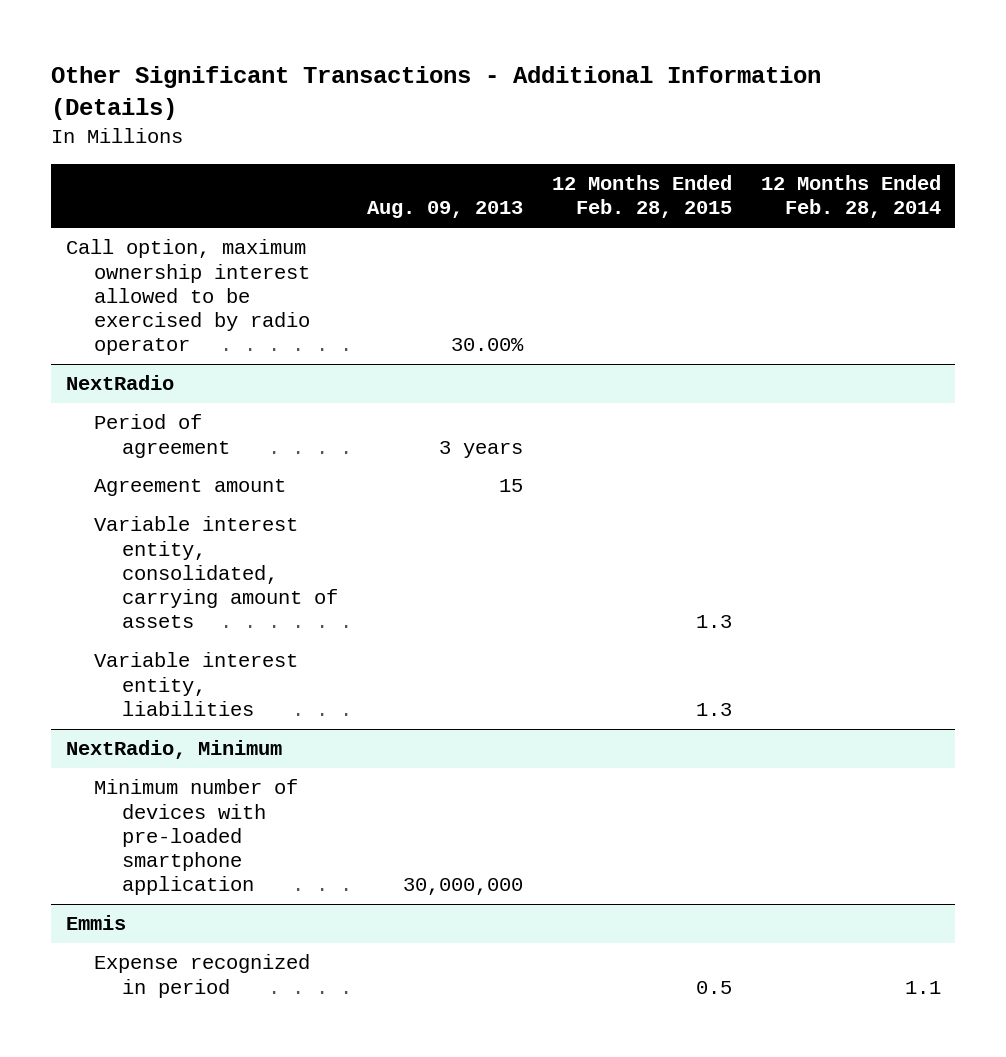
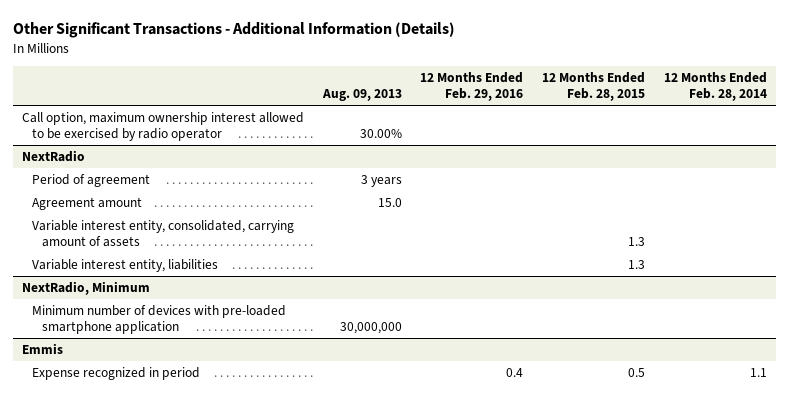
none -> [420,72,524,102] 12 Months Ended Feb. 29, 2016
[498,479,523,493] 15 -> [377,197,402,207] 15.0

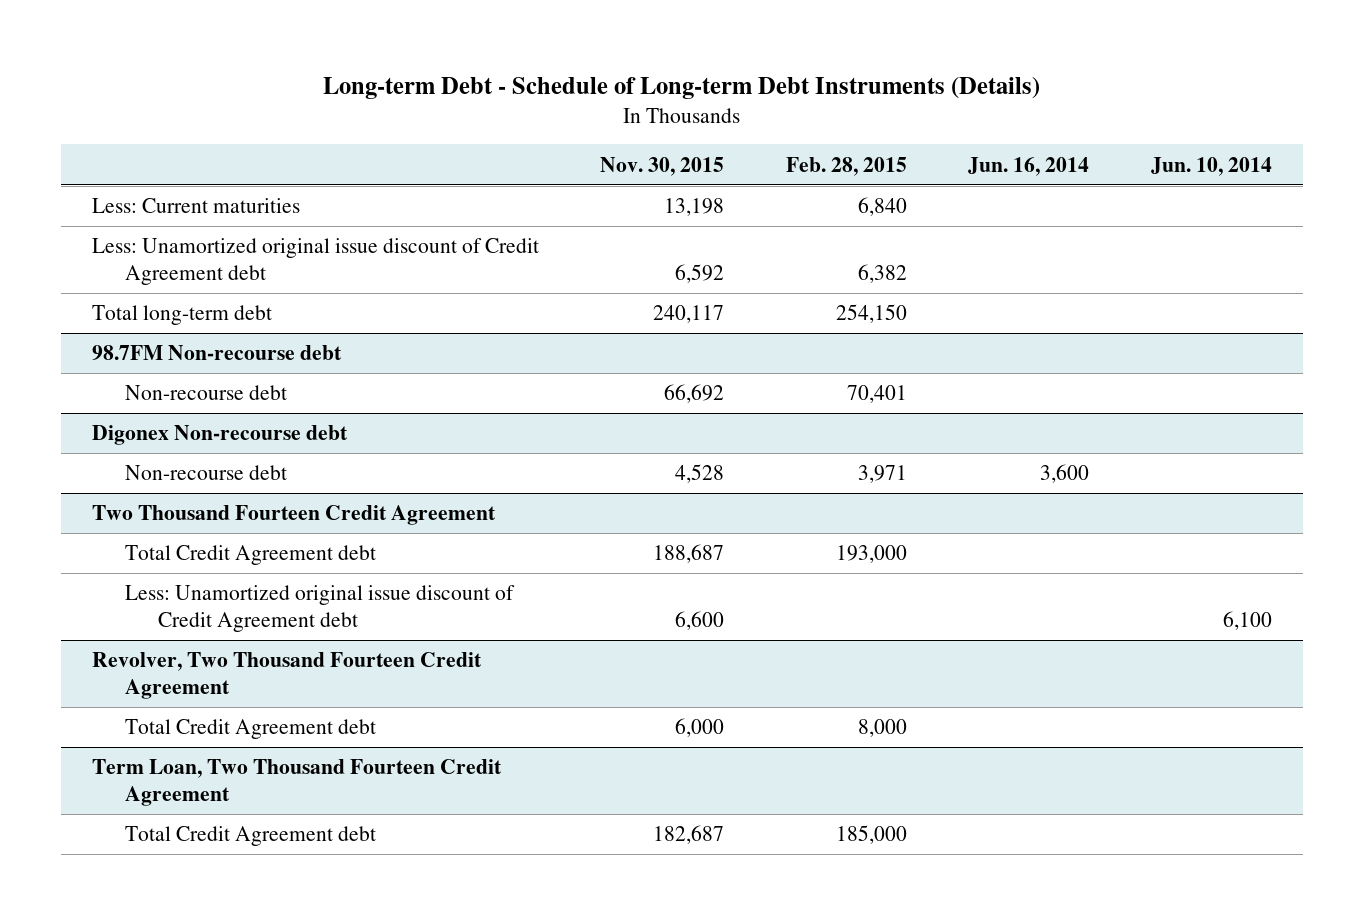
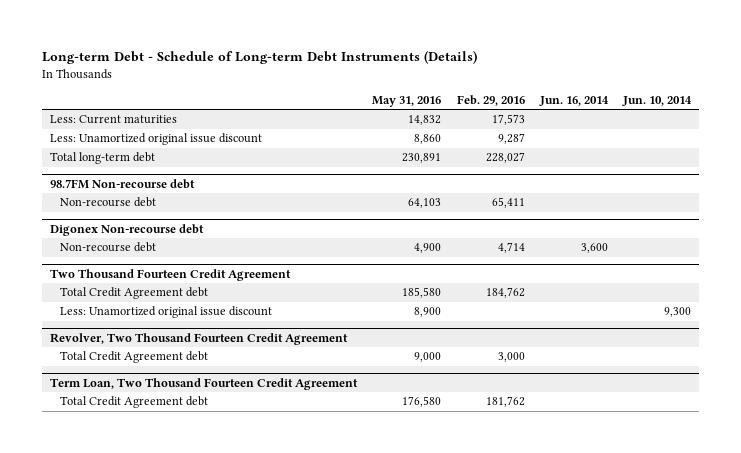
[600,156,725,176] Nov. 30, 2015 -> none
[785,156,907,176] Feb. 28, 2015 -> none
none -> [372,95,442,107] May 31, 2016
none -> [456,94,525,106] Feb. 29, 2016
[91,238,539,285] Less: Unamortized original issue discount of Credit Agreement debt -> [49,133,262,146] Less: Unamortized original issue discount
[124,585,515,632] Less: Unamortized original issue discount of Credit Agreement debt -> [59,306,272,319] Less: Unamortized original issue discount
[1222,610,1272,630] 6,100 -> [664,307,692,318] 9,300

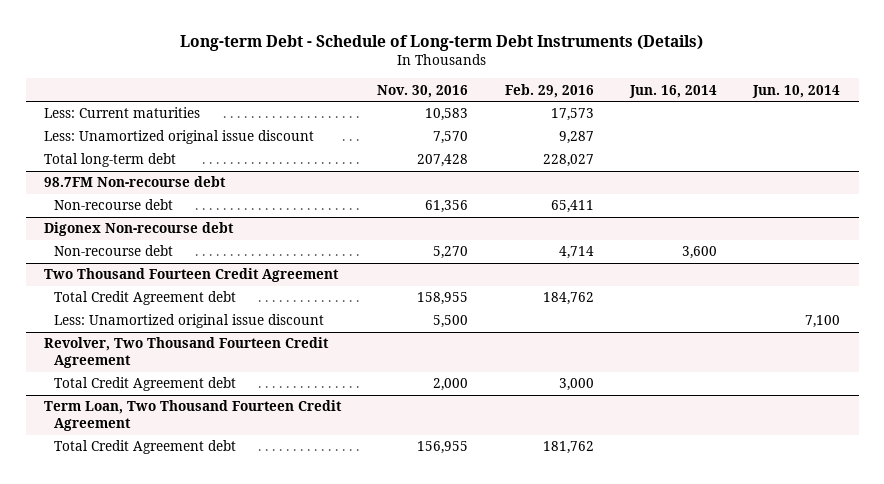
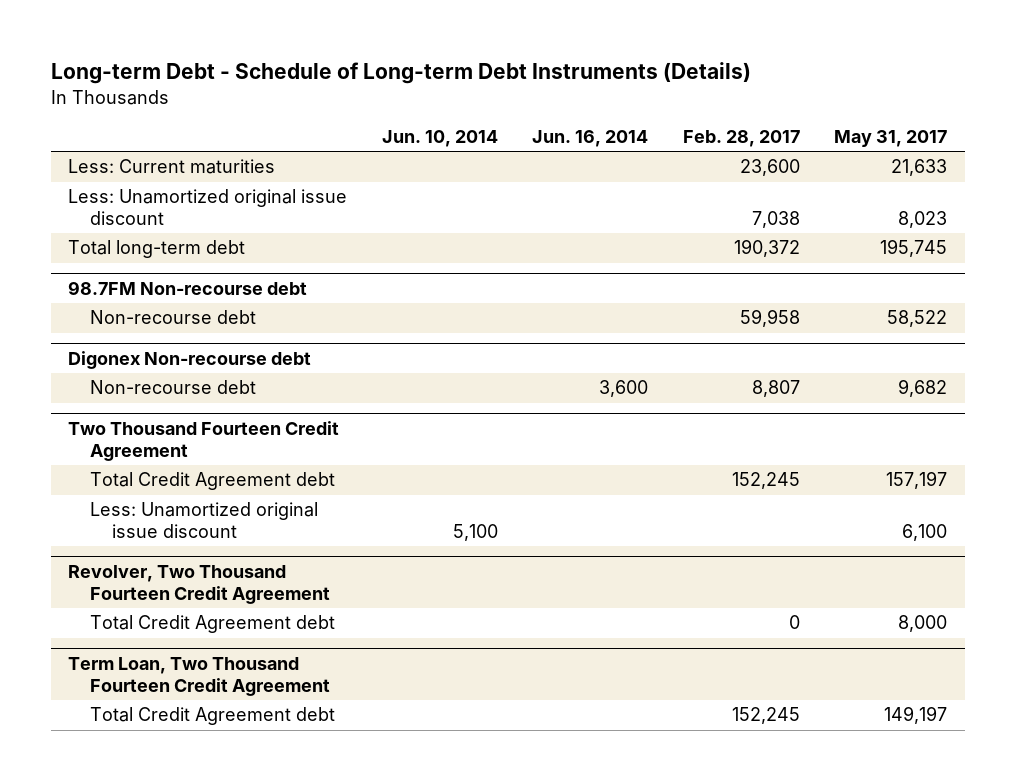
[377,84,469,98] Nov. 30, 2016 -> none
[504,83,594,98] Feb. 29, 2016 -> none
none -> [682,130,800,148] Feb. 28, 2017
none -> [834,130,948,148] May 31, 2017
[805,315,841,329] 7,100 -> [452,523,498,541] 5,100

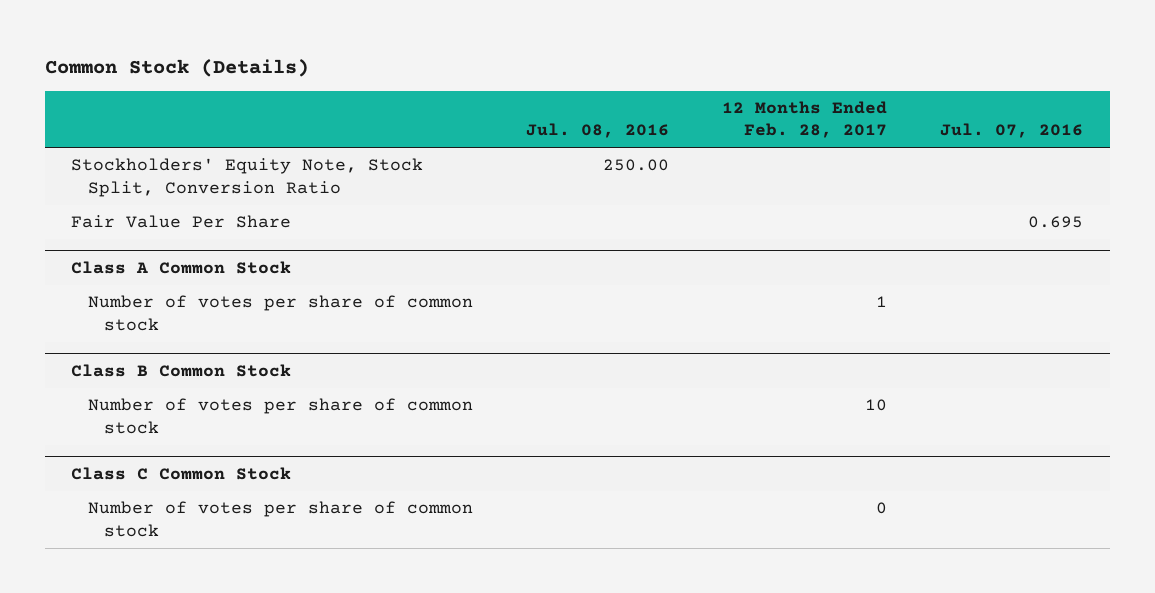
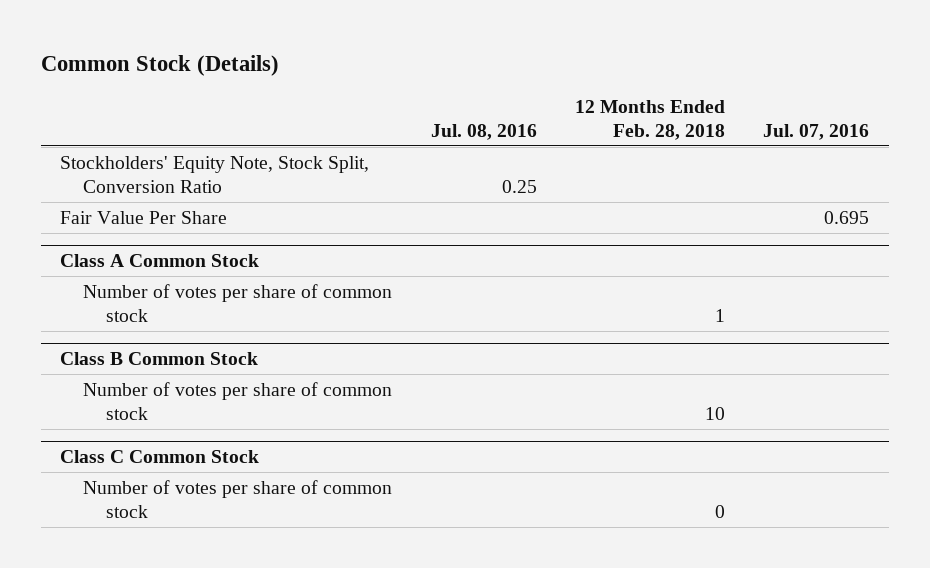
[722,101,888,139] 12 Months Ended Feb. 28, 2017 -> none
none -> [575,99,726,140] 12 Months Ended Feb. 28, 2018
[603,159,670,172] 250.00 -> [501,179,537,193] 0.25

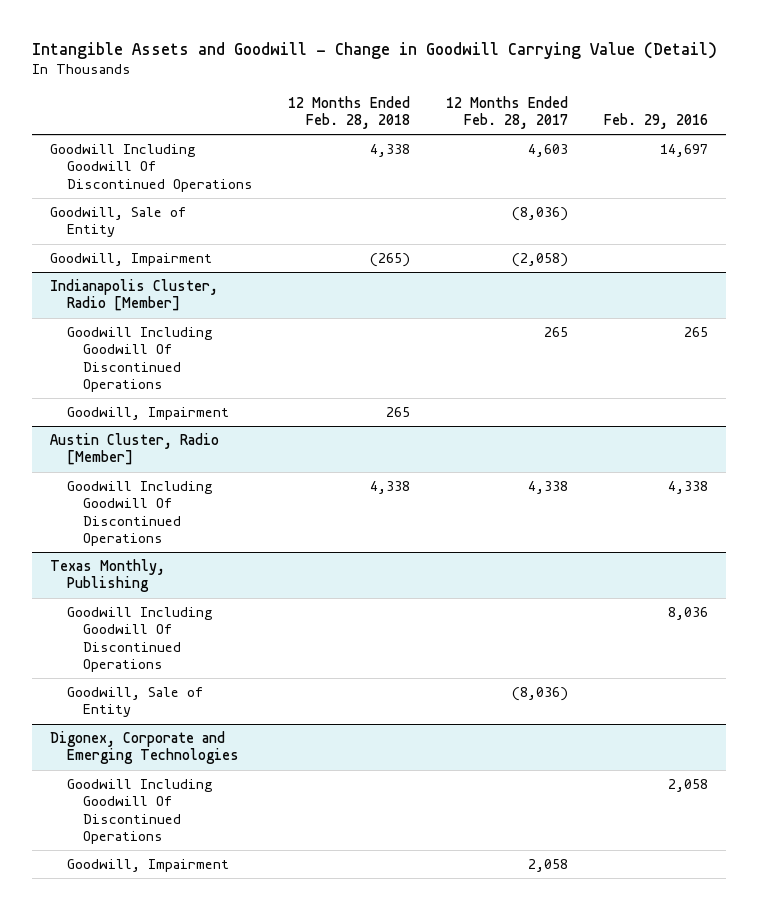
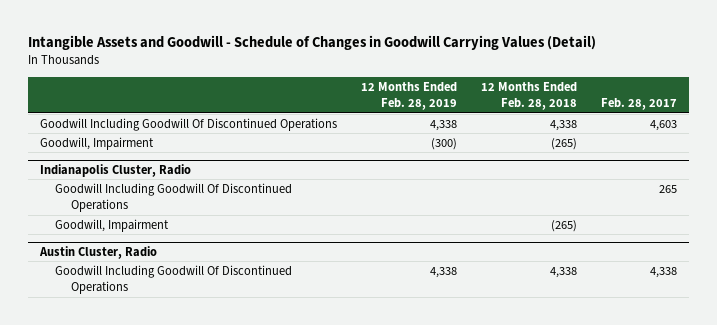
[32,41,718,59] Intangible Assets and Goodwill - Change in Goodwill Carrying Value (Detail) -> [27,35,596,51] Intangible Assets and Goodwill - Schedule of Changes in Goodwill Carrying Values (Detail)
[446,95,569,130] 12 Months Ended Feb. 28, 2017 -> none
[603,113,708,130] Feb. 29, 2016 -> none
none -> [360,81,457,111] 12 Months Ended Feb. 28, 2019
none -> [601,98,678,111] Feb. 28, 2017
[50,207,187,238] Goodwill, Sale of Entity -> none
[50,279,219,312] Indianapolis Cluster, Radio [Member] -> [39,163,191,177] Indianapolis Cluster, Radio
[386,407,411,418] 265 -> [550,219,577,232] (265)
[50,433,220,466] Austin Cluster, Radio [Member] -> [38,245,157,259] Austin Cluster, Radio
[50,559,166,593] Texas Monthly, Publishing -> none
[66,607,213,673] Goodwill Including Goodwill Of Discontinued Operations -> none
[66,687,203,718] Goodwill, Sale of Entity -> none
[50,731,239,765] Digonex, Corporate and Emerging Technologies -> none
[66,779,213,845] Goodwill Including Goodwill Of Discontinued Operations -> none
[66,859,229,873] Goodwill, Impairment -> none

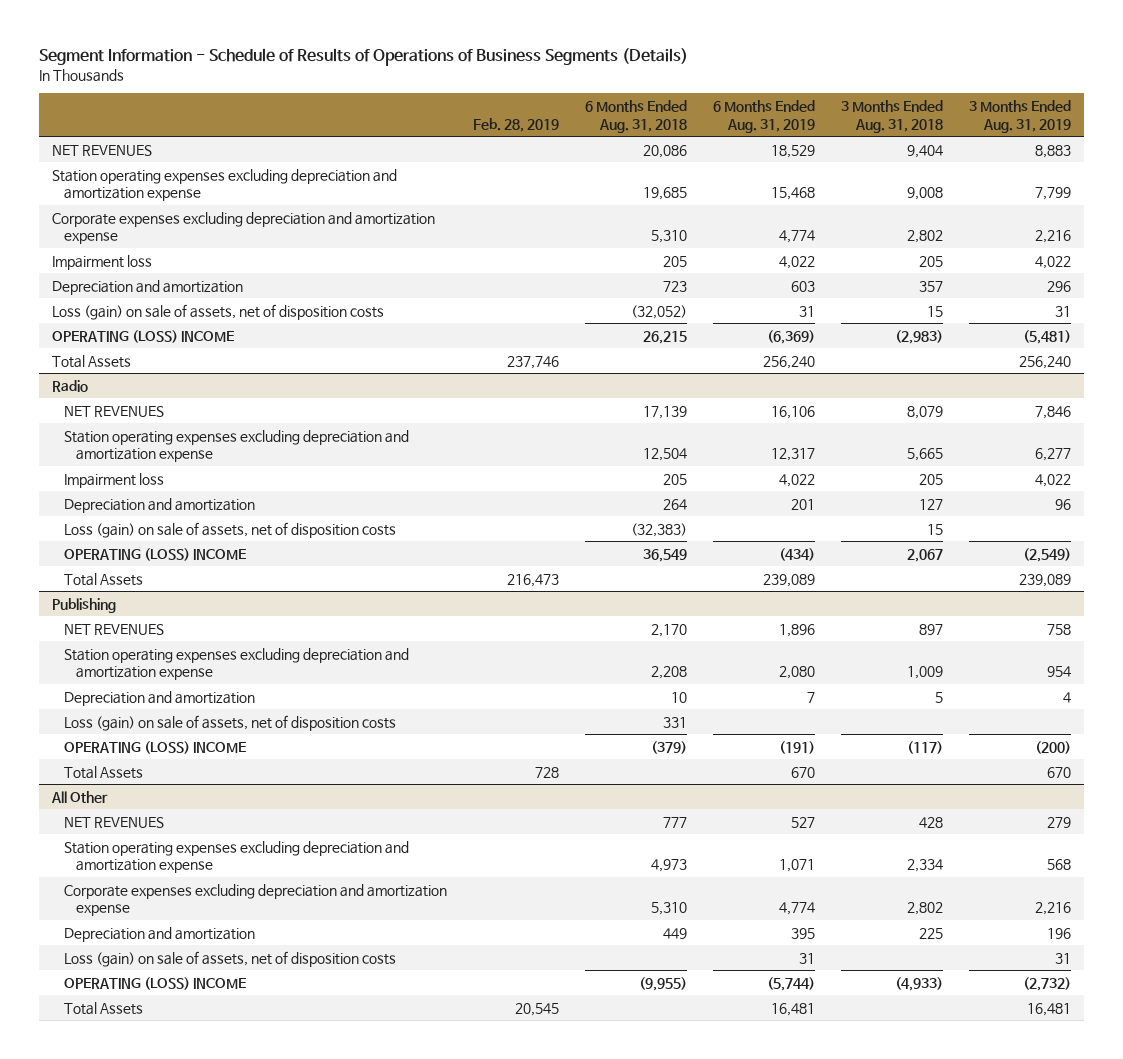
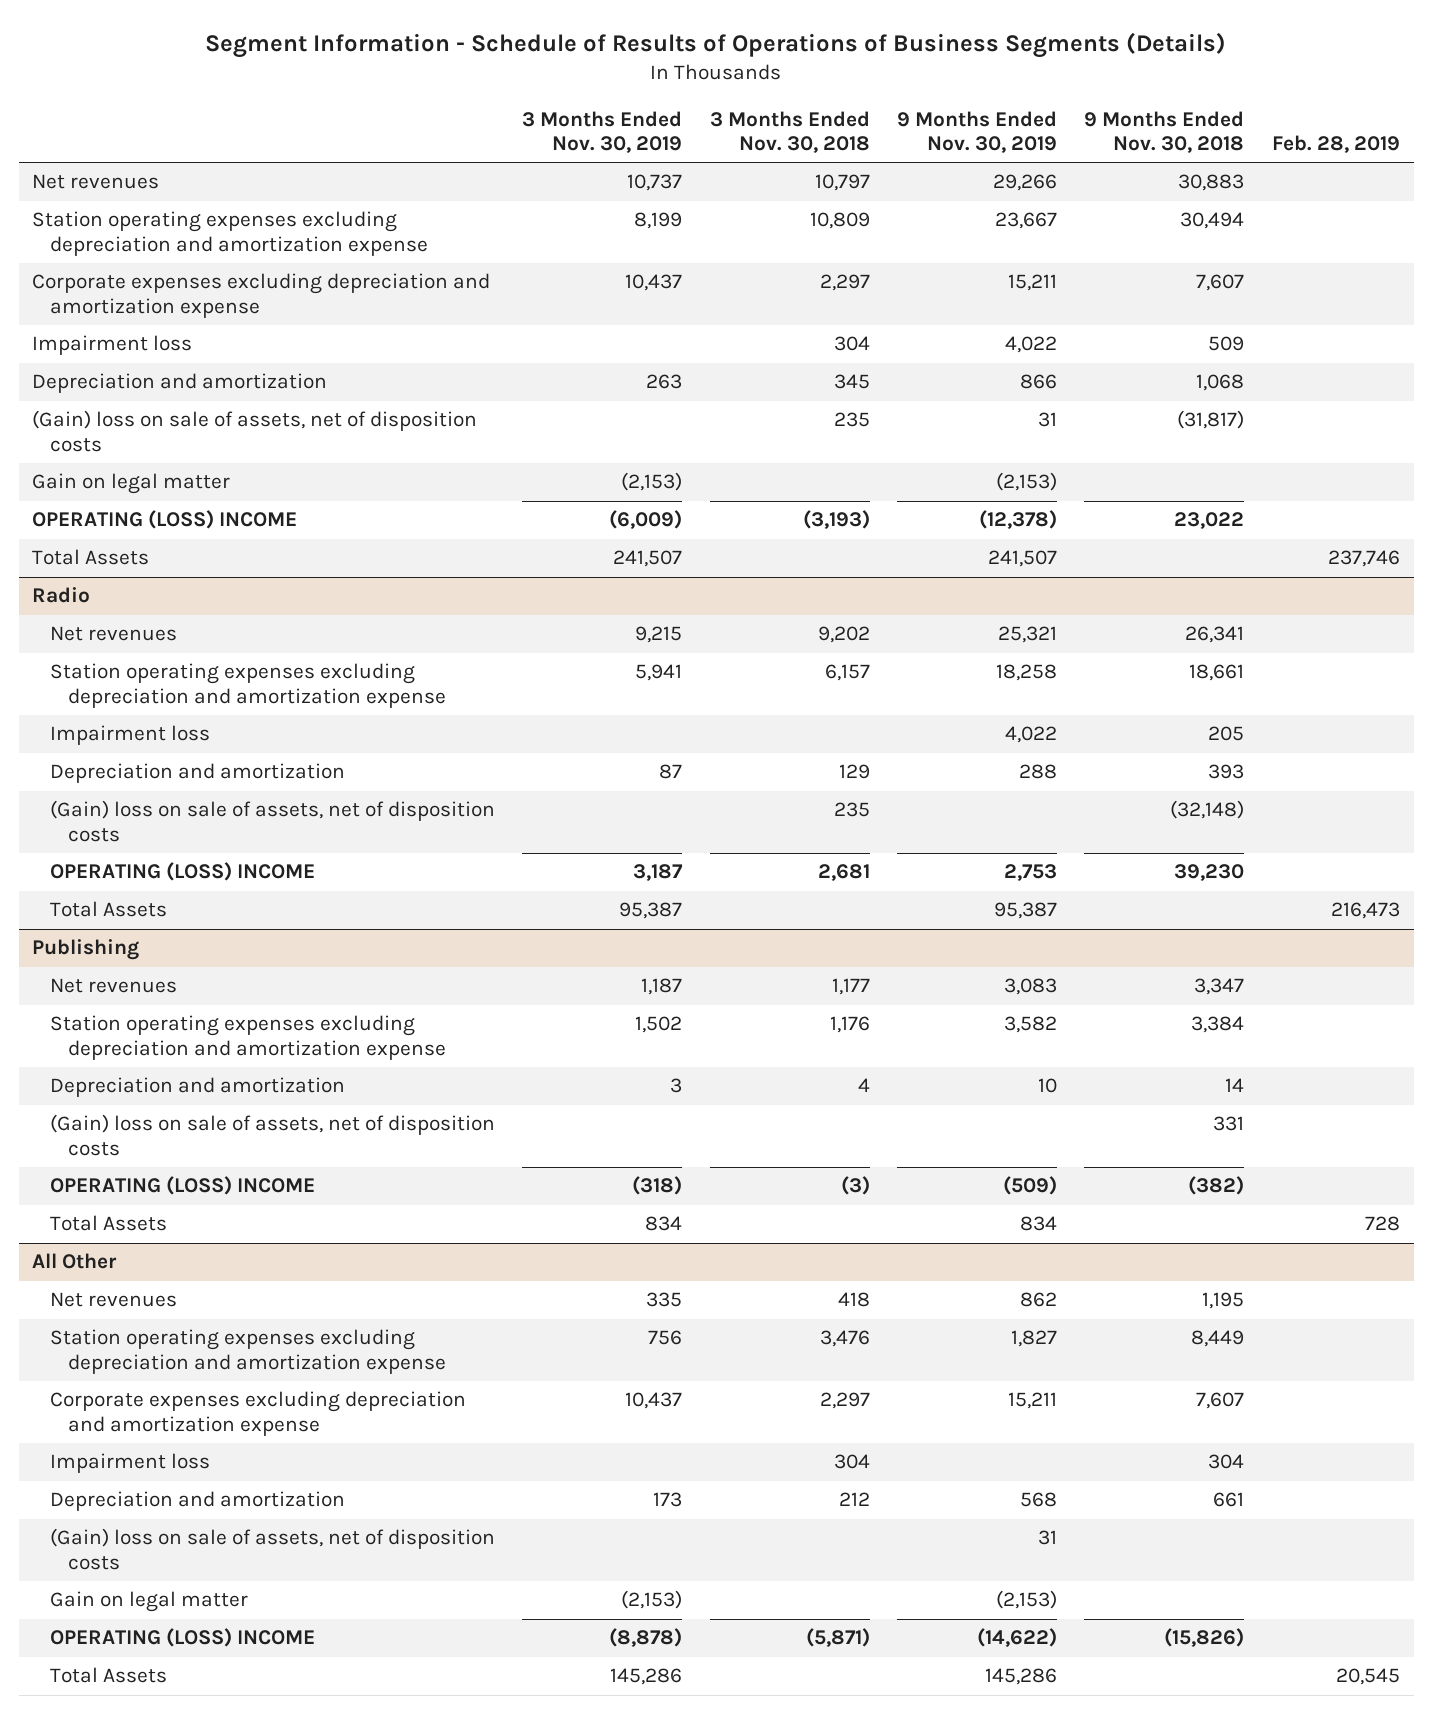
[584,100,687,133] 6 Months Ended Aug. 31, 2018 -> none
[712,100,815,133] 6 Months Ended Aug. 31, 2019 -> none
[840,100,943,133] 3 Months Ended Aug. 31, 2018 -> none
[968,100,1071,133] 3 Months Ended Aug. 31, 2019 -> none
none -> [522,110,683,154] 3 Months Ended Nov. 30, 2019
none -> [709,110,870,154] 3 Months Ended Nov. 30, 2018
none -> [897,110,1058,154] 9 Months Ended Nov. 30, 2019
none -> [1084,110,1245,154] 9 Months Ended Nov. 30, 2018
[52,144,153,156] NET REVENUES -> [32,174,160,190] Net revenues
[52,303,385,320] Loss (gain) on sale of assets, net of disposition costs -> [32,410,478,453] (Gain) loss on sale of assets, net of disposition costs
none -> [32,473,231,495] Gain on legal matter
[63,405,164,417] NET REVENUES -> [50,626,178,642] Net revenues
[63,521,396,538] Loss (gain) on sale of assets, net of disposition costs -> [50,800,496,843] (Gain) loss on sale of assets, net of disposition costs
[63,623,164,635] NET REVENUES -> [50,978,178,994] Net revenues
[63,714,396,731] Loss (gain) on sale of assets, net of disposition costs -> [50,1114,496,1157] (Gain) loss on sale of assets, net of disposition costs
[63,816,164,828] NET REVENUES -> [50,1292,178,1308] Net revenues
none -> [50,1453,211,1474] Impairment loss
[63,950,396,967] Loss (gain) on sale of assets, net of disposition costs -> [50,1528,496,1571] (Gain) loss on sale of assets, net of disposition costs
none -> [50,1591,249,1613] Gain on legal matter

